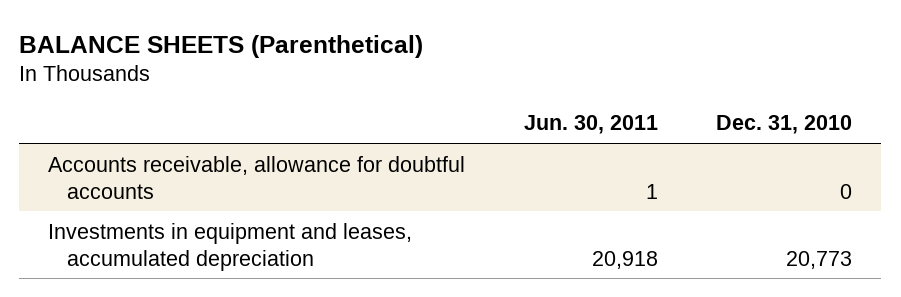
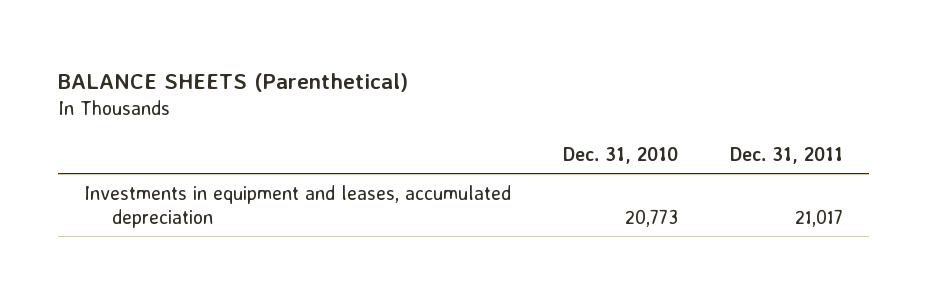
[523,115,658,135] Jun. 30, 2011 -> none
none -> [730,146,844,164] Dec. 31, 2011
[48,155,466,199] Accounts receivable, allowance for doubtful accounts -> none

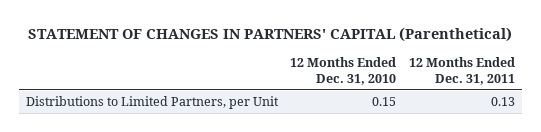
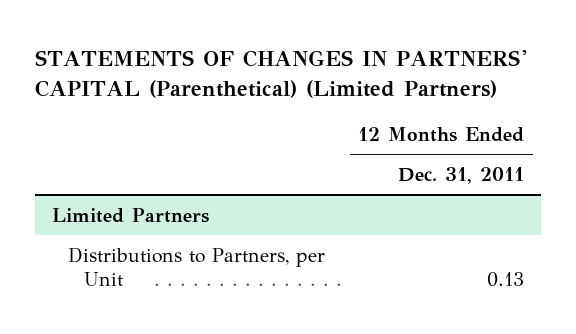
[28,26,513,42] STATEMENT OF CHANGES IN PARTNERS' CAPITAL (Parenthetical) -> [35,49,528,98] STATEMENTS OF CHANGES IN PARTNERS' CAPITAL (Parenthetical) (Limited Partners)
[290,56,397,86] 12 Months Ended Dec. 31, 2010 -> none
none -> [52,207,210,223] Limited Partners
[25,96,279,110] Distributions to Limited Partners, per Unit -> [67,246,325,286] Distributions to Partners, per Unit

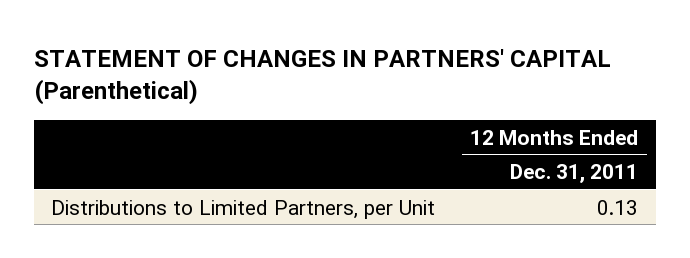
[35,49,528,98] STATEMENTS OF CHANGES IN PARTNERS' CAPITAL (Parenthetical) (Limited Partners) -> [33,48,611,106] STATEMENT OF CHANGES IN PARTNERS' CAPITAL (Parenthetical)
[52,207,210,223] Limited Partners -> none
[67,246,325,286] Distributions to Partners, per Unit -> [51,199,436,219] Distributions to Limited Partners, per Unit

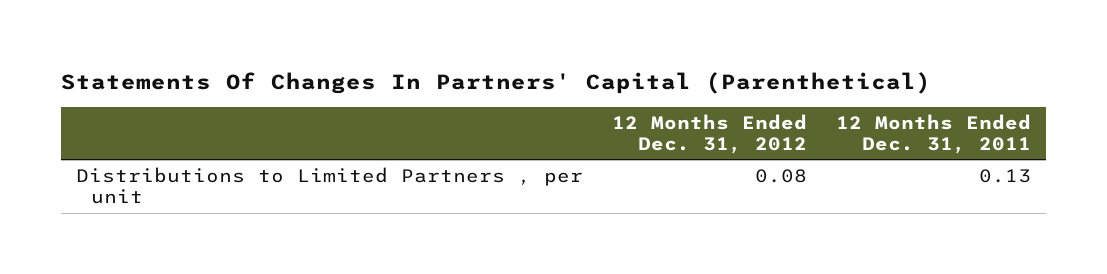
[33,48,611,106] STATEMENT OF CHANGES IN PARTNERS' CAPITAL (Parenthetical) -> [61,71,932,94] Statements Of Changes In Partners' Capital (Parenthetical)
none -> [612,113,808,154] 12 Months Ended Dec. 31, 2012
[51,199,436,219] Distributions to Limited Partners, per Unit -> [75,167,583,205] Distributions to Limited Partners , per unit

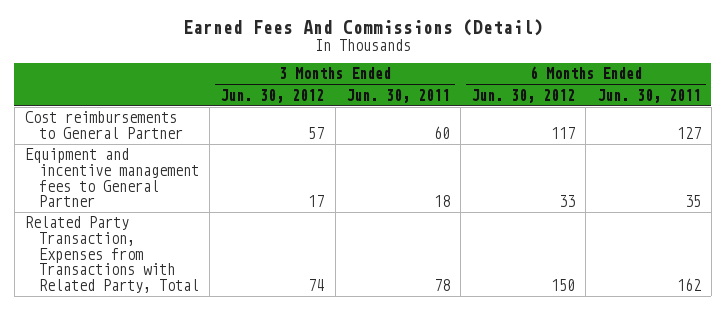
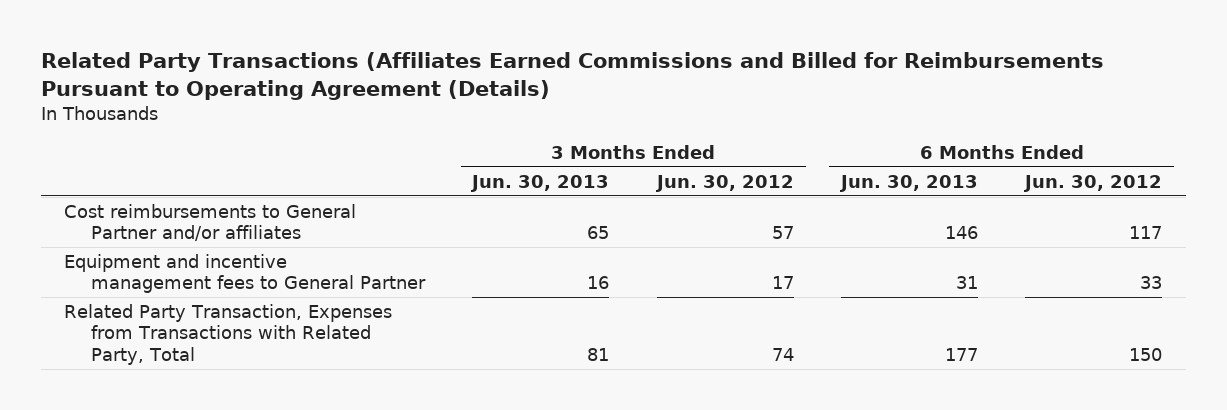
[182,18,543,36] Earned Fees And Commissions (Detail) -> [40,52,1104,100] Related Party Transactions (Affiliates Earned Commissions and Billed for Reimbursements Pursuant to Operating Agreement (Details)
[345,88,450,103] Jun. 30, 2011 -> none
[596,88,701,103] Jun. 30, 2011 -> none
none -> [470,174,610,192] Jun. 30, 2013
none -> [839,174,979,192] Jun. 30, 2013
[25,111,183,139] Cost reimbursements to General Partner -> [64,203,357,242] Cost reimbursements to General Partner and/or affiliates

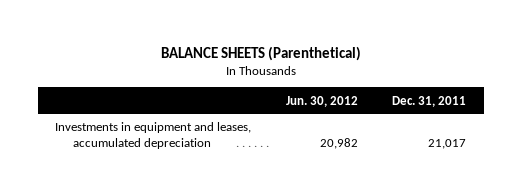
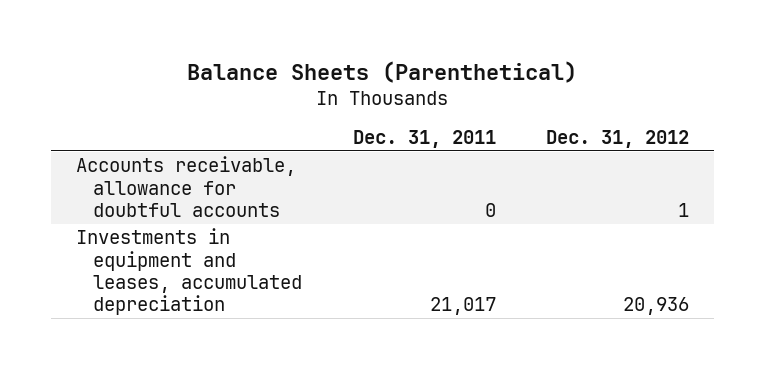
[160,45,361,61] BALANCE SHEETS (Parenthetical) -> [187,60,578,83] Balance Sheets (Parenthetical)
[285,95,358,107] Jun. 30, 2012 -> none
none -> [545,129,689,148] Dec. 31, 2012
none -> [75,156,296,217] Accounts receivable, allowance for doubtful accounts

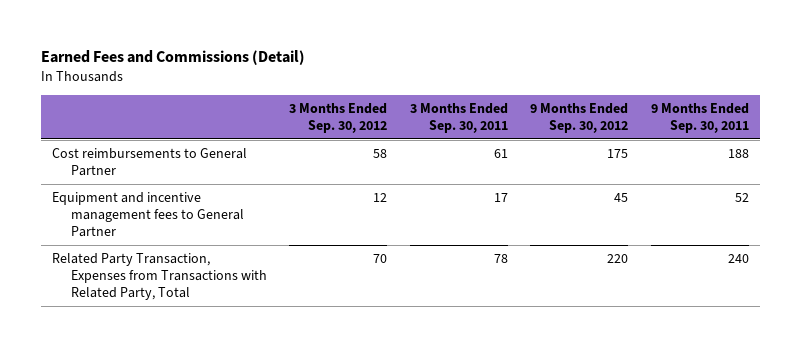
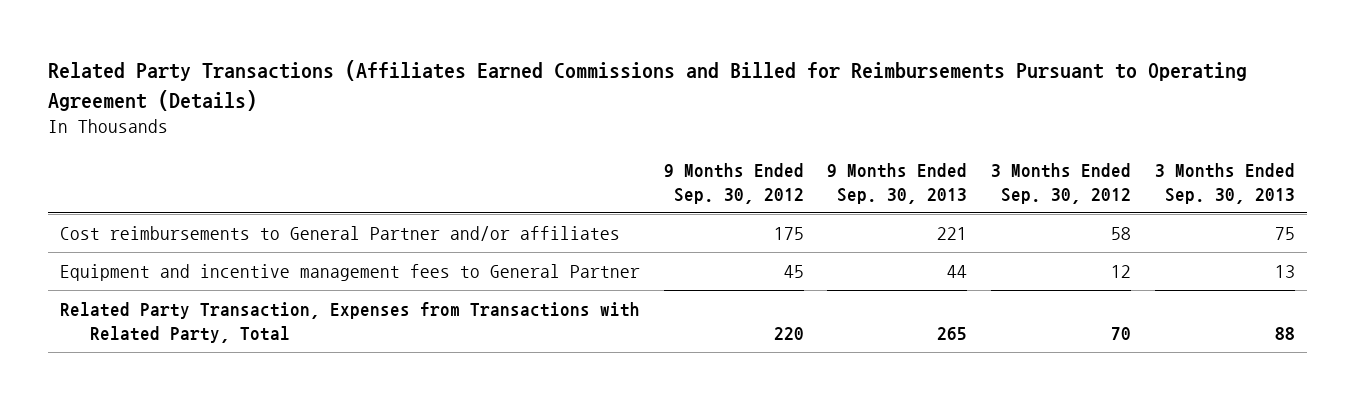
[40,50,305,66] Earned Fees and Commissions (Detail) -> [48,60,1248,111] Related Party Transactions (Affiliates Earned Commissions and Billed for Reimbursements Pursuant to Operating Agreement (Details)
[409,102,508,133] 3 Months Ended Sep. 30, 2011 -> none
[650,102,749,133] 9 Months Ended Sep. 30, 2011 -> none
none -> [827,162,968,204] 9 Months Ended Sep. 30, 2013
none -> [1154,162,1295,204] 3 Months Ended Sep. 30, 2013
[52,147,248,176] Cost reimbursements to General Partner -> [60,226,621,242] Cost reimbursements to General Partner and/or affiliates

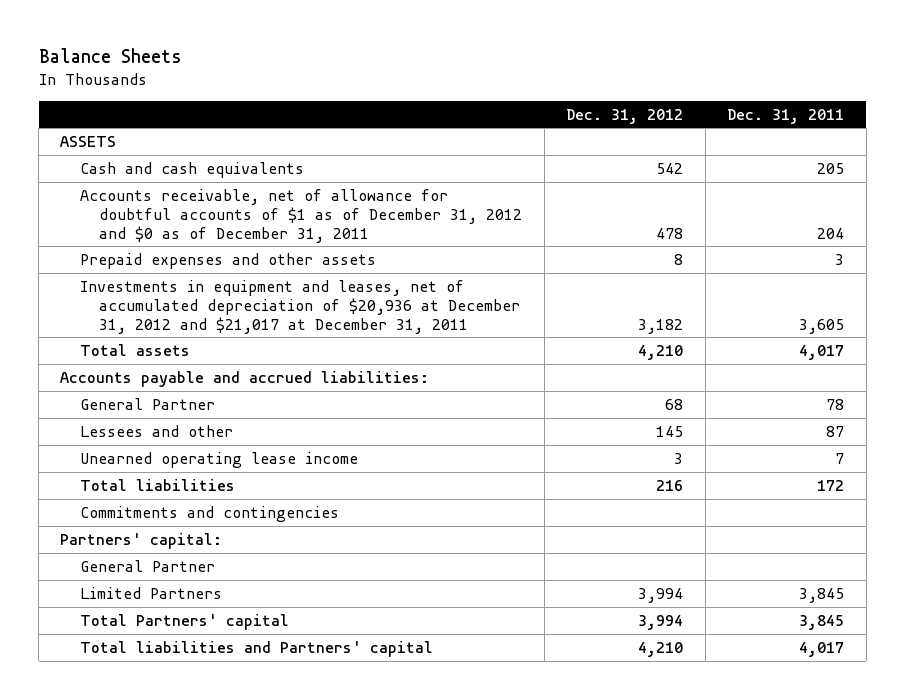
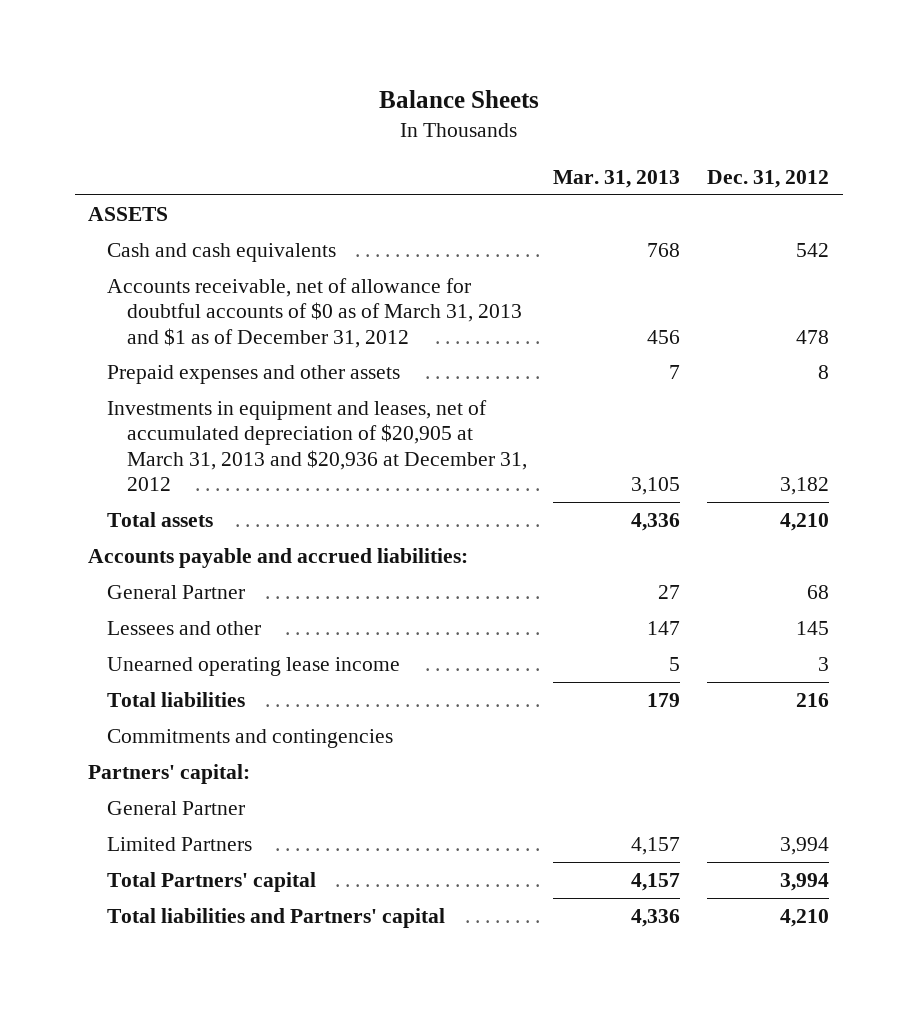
[727,108,845,124] Dec. 31, 2011 -> none
none -> [553,169,681,188] Mar. 31, 2013
[79,188,523,243] Accounts receivable, net of allowance for doubtful accounts of $1 as of December 31, 2012 and $0 as of December 31, 2011 -> [107,277,522,348] Accounts receivable, net of allowance for doubtful accounts of $0 as of March 31, 2013 and $1 as of December 31, 2012
[79,279,521,334] Investments in equipment and leases, net of accumulated depreciation of $20,936 at December 31, 2012 and $21,017 at December 31, 2011 -> [107,399,527,491] Investments in equipment and leases, net of accumulated depreciation of $20,905 at March 31, 2013 and $20,936 at December 31, 2012

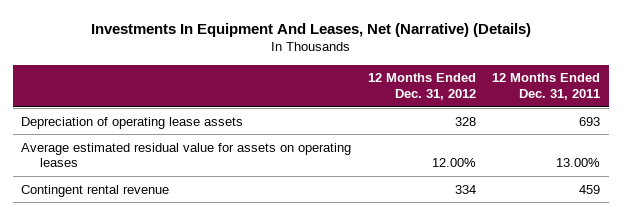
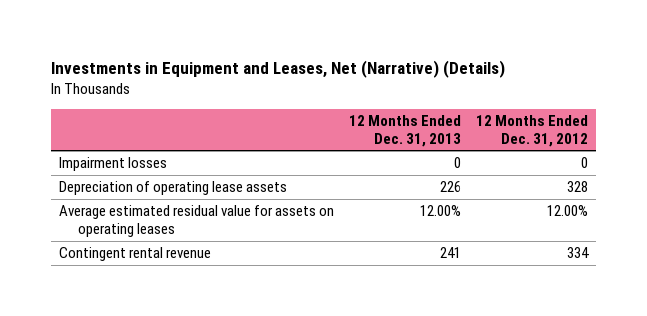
[90,22,531,37] Investments In Equipment And Leases, Net (Narrative) (Details) -> [50,59,505,78] Investments in Equipment and Leases, Net (Narrative) (Details)
[492,73,601,101] 12 Months Ended Dec. 31, 2011 -> none
none -> [348,114,461,147] 12 Months Ended Dec. 31, 2013
none -> [58,157,167,172] Impairment losses

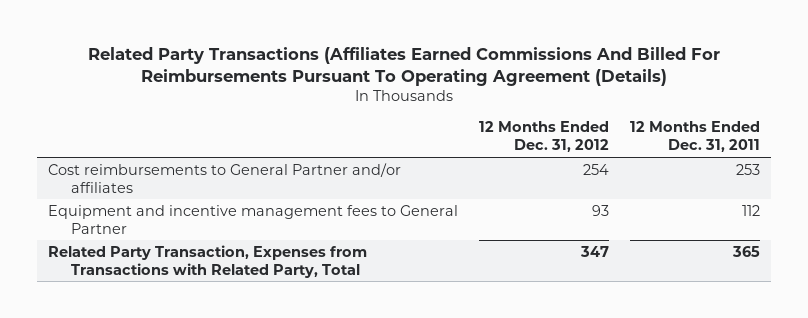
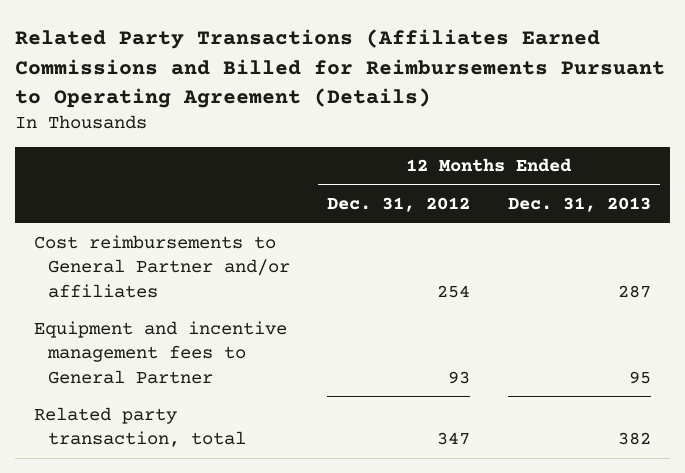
[88,46,721,87] Related Party Transactions (Affiliates Earned Commissions And Billed For Reimbursements Pursuant To Operating Agreement (Details) -> [15,29,666,108] Related Party Transactions (Affiliates Earned Commissions and Billed for Reimbursements Pursuant to Operating Agreement (Details)
[630,121,761,153] 12 Months Ended Dec. 31, 2011 -> none
none -> [507,197,651,213] Dec. 31, 2013
[48,244,368,278] Related Party Transaction, Expenses from Transactions with Related Party, Total -> [33,407,246,448] Related party transaction, total

